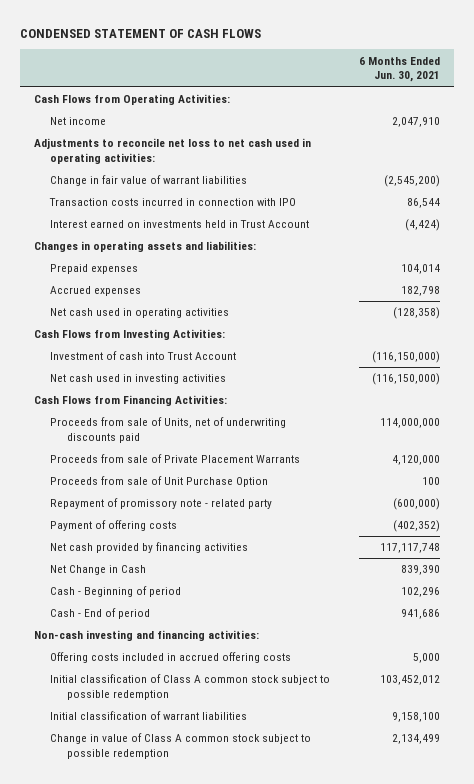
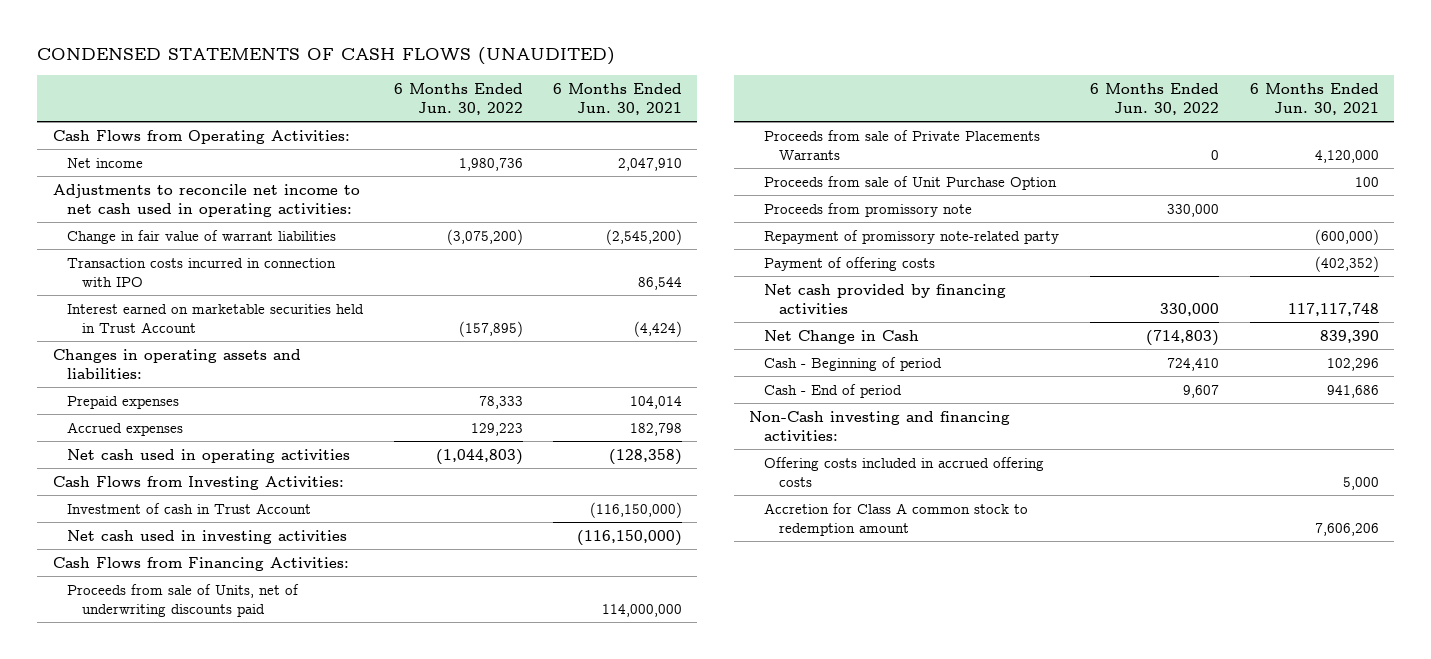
[19,28,261,38] CONDENSED STATEMENT OF CASH FLOWS -> [37,47,616,66] CONDENSED STATEMENTS OF CASH FLOWS (UNAUDITED)
none -> [393,82,523,115] 6 Months Ended Jun. 30, 2022
[34,138,312,165] Adjustments to reconcile net loss to net cash used in operating activities: -> [52,183,360,217] Adjustments to reconcile net income to net cash used in operating activities:
[50,220,310,229] Interest earned on investments held in Trust Account -> [67,303,365,333] Interest earned on marketable securities held in Trust Account
[50,351,237,361] Investment of cash into Trust Account -> [67,502,312,514] Investment of cash in Trust Account
[50,454,301,464] Proceeds from sale of Private Placement Warrants -> [764,129,1041,160] Proceeds from sale of Private Placements Warrants
none -> [764,202,973,217] Proceeds from promissory note
[50,498,273,510] Repayment of promissory note - related party -> [764,229,1060,244] Repayment of promissory note-related party
[34,630,260,642] Non-cash investing and financing activities: -> [749,410,1011,441] Non-Cash investing and financing activities:
[50,674,331,701] Initial classification of Class A common stock subject to possible redemption -> none
[50,711,248,721] Initial classification of warrant liabilities -> none
[50,733,312,760] Change in value of Class A common stock subject to possible redemption -> none
none -> [764,502,1029,536] Accretion for Class A common stock to redemption amount

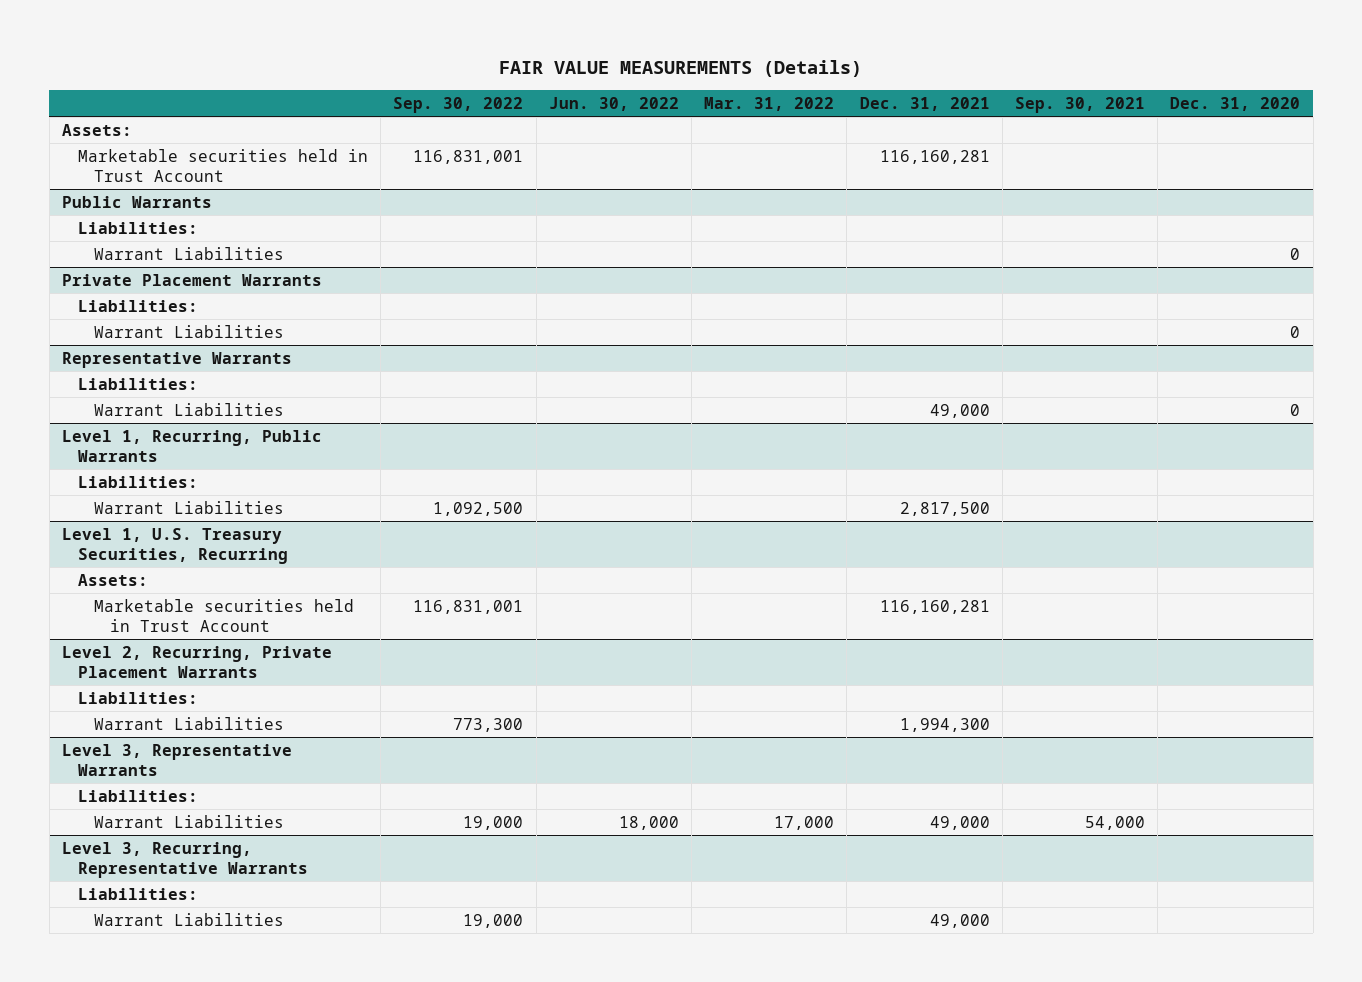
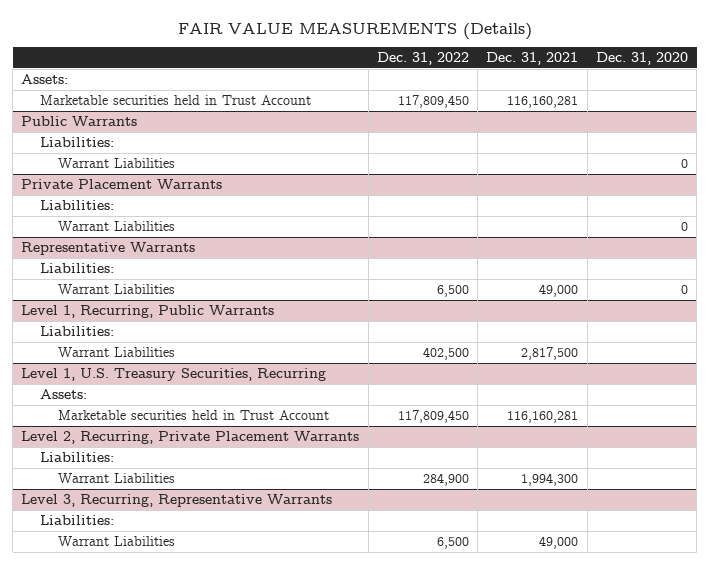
[393,96,524,113] Sep. 30, 2022 -> none
[548,96,679,111] Jun. 30, 2022 -> none
[704,96,835,111] Mar. 31, 2022 -> none
[1014,96,1145,113] Sep. 30, 2021 -> none
none -> [376,51,469,65] Dec. 31, 2022
[61,743,292,776] Level 3, Representative Warrants -> none
[77,789,198,802] Liabilities: -> none
[94,814,285,828] Warrant Liabilities -> none

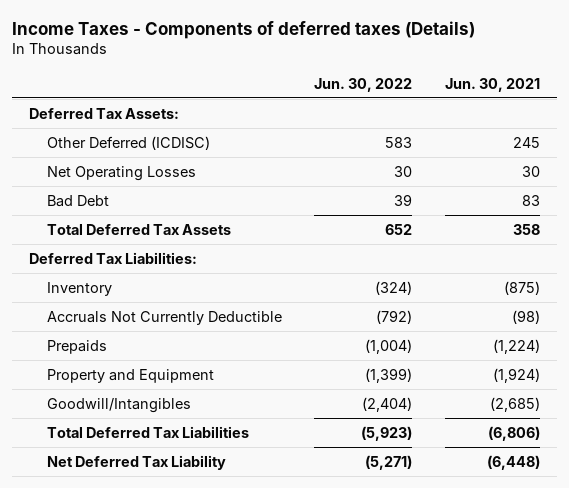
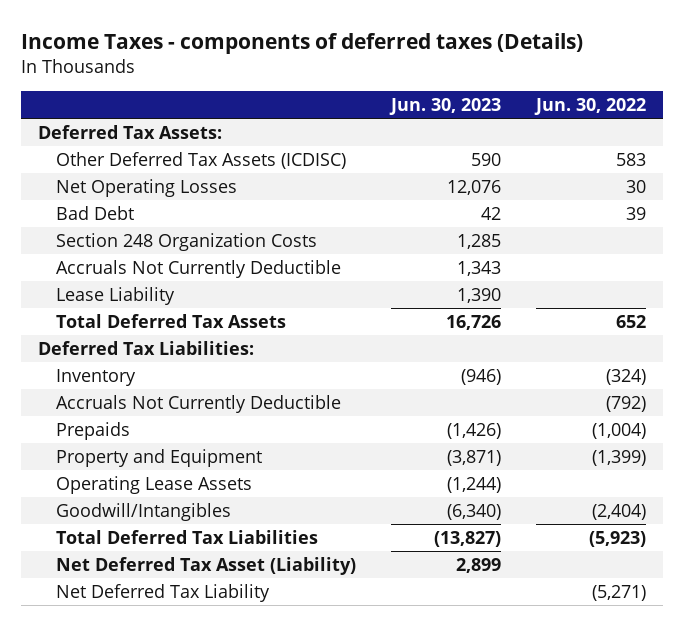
[12,20,476,39] Income Taxes - Components of deferred taxes (Details) -> [20,32,583,54] Income Taxes - components of deferred taxes (Details)
[445,77,541,92] Jun. 30, 2021 -> none
none -> [388,97,501,115] Jun. 30, 2023
[46,135,210,150] Other Deferred (ICDISC) -> [55,151,346,169] Other Deferred Tax Assets (ICDISC)
none -> [55,232,317,251] Section 248 Organization Costs
none -> [55,259,341,278] Accruals Not Currently Deductible
none -> [55,286,175,305] Lease Liability
none -> [55,475,252,494] Operating Lease Assets
none -> [55,556,356,575] Net Deferred Tax Asset (Liability)

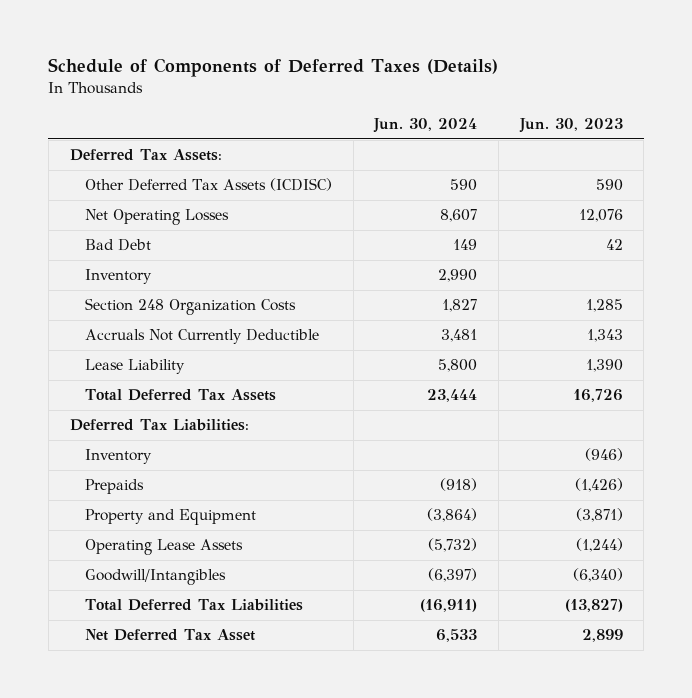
[20,32,583,54] Income Taxes - components of deferred taxes (Details) -> [48,58,499,78] Schedule of Components of Deferred Taxes (Details)
[533,97,646,115] Jun. 30, 2022 -> none
none -> [373,118,478,134] Jun. 30, 2024
none -> [85,269,153,285] Inventory
[55,394,341,413] Accruals Not Currently Deductible -> none
[55,583,270,602] Net Deferred Tax Liability -> none
[55,556,356,575] Net Deferred Tax Asset (Liability) -> [85,629,256,642] Net Deferred Tax Asset

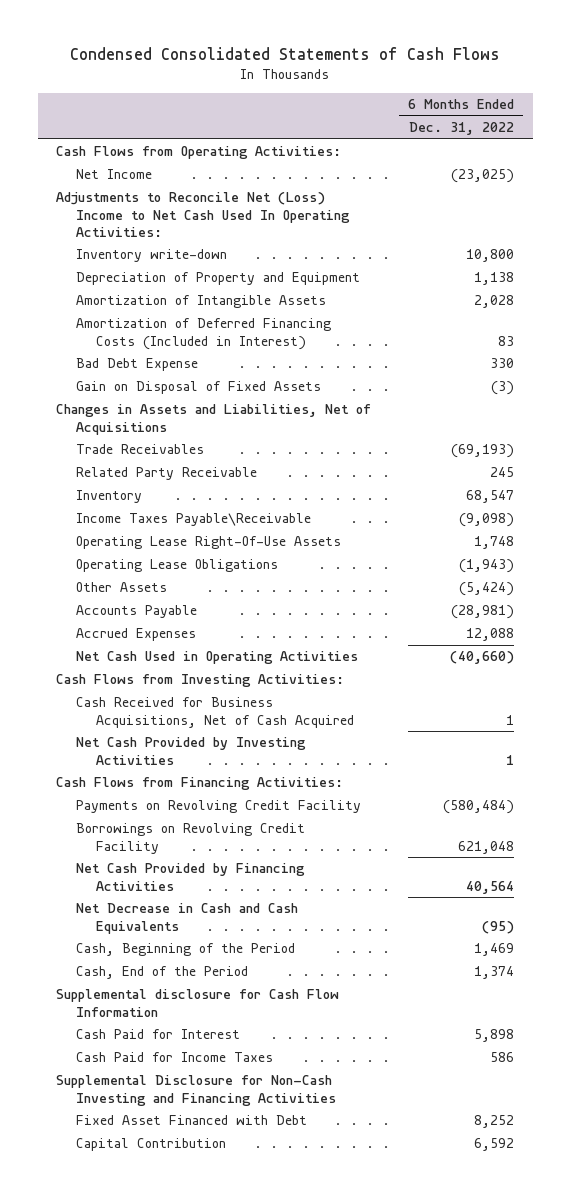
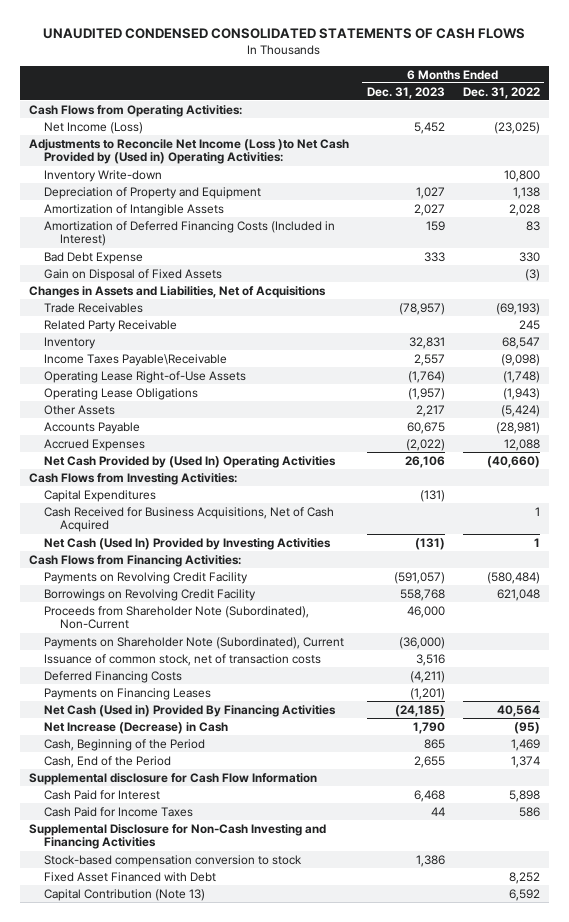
[70,46,501,60] Condensed Consolidated Statements of Cash Flows -> [43,28,526,40] UNAUDITED CONDENSED CONSOLIDATED STATEMENTS OF CASH FLOWS
none -> [366,86,445,99] Dec. 31, 2023
[76,169,153,180] Net Income -> [44,121,144,134] Net Income (Loss)
[56,192,351,237] Adjustments to Reconcile Net (Loss) Income to Net Cash Used In Operating Activities: -> [28,138,349,165] Adjustments to Reconcile Net Income (Loss )to Net Cash Provided by (Used in) Operating Activities:
[76,249,228,263] Inventory write-down -> [44,169,163,182] Inventory Write-down
[76,536,342,550] Operating Lease Right-Of-Use Assets -> [44,370,247,383] Operating Lease Right-of-Use Assets
[474,536,515,550] 1,748 -> [502,370,540,383] (1,748)
[76,651,359,665] Net Cash Used in Operating Activities -> [44,455,337,468] Net Cash Provided by (Used In) Operating Activities
none -> [44,489,157,502] Capital Expenditures
[76,737,307,765] Net Cash Provided by Investing Activities -> [44,537,332,550] Net Cash (Used In) Provided by Investing Activities
none -> [44,605,310,630] Proceeds from Shareholder Note (Subordinated), Non-Current
none -> [44,636,345,649] Payments on Shareholder Note (Subordinated), Current
none -> [44,653,322,666] Issuance of common stock, net of transaction costs
none -> [44,670,183,683] Deferred Financing Costs
none -> [44,687,212,700] Payments on Financing Leases
[76,863,306,891] Net Cash Provided by Financing Activities -> [44,704,337,717] Net Cash (Used in) Provided By Financing Activities
[76,903,299,934] Net Decrease in Cash and Cash Equivalents -> [44,721,229,734] Net Increase (Decrease) in Cash
none -> [44,854,303,867] Stock-based compensation conversion to stock
[76,1138,227,1152] Capital Contribution -> [44,888,206,901] Capital Contribution (Note 13)

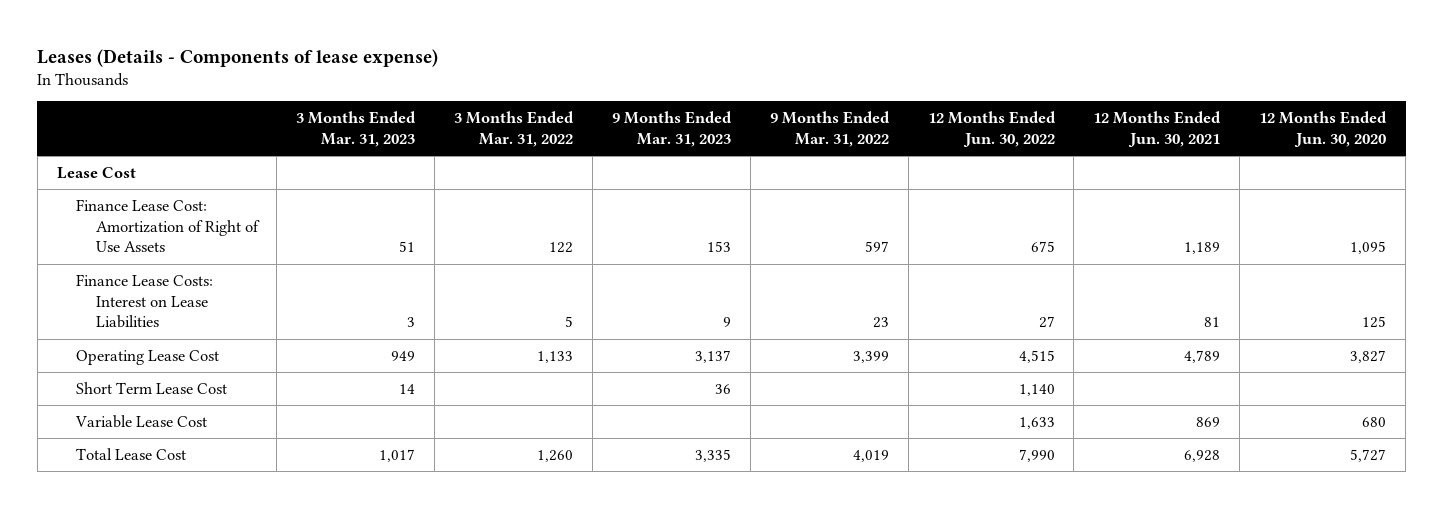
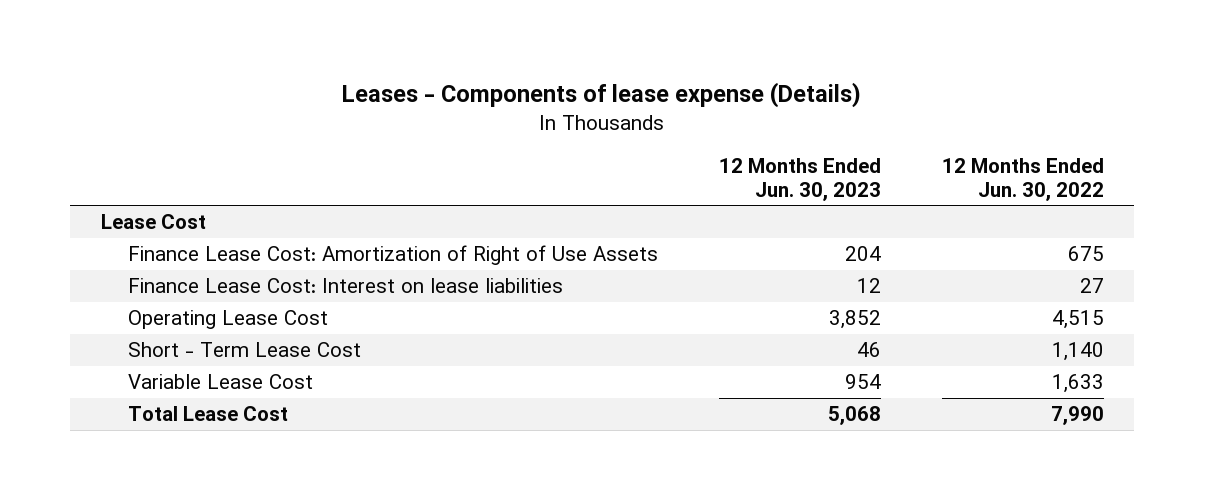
[37,48,439,67] Leases (Details - Components of lease expense) -> [342,82,862,109] Leases - Components of lease expense (Details)
[296,111,417,148] 3 Months Ended Mar. 31, 2023 -> none
[454,111,575,148] 3 Months Ended Mar. 31, 2022 -> none
[611,111,732,148] 9 Months Ended Mar. 31, 2023 -> none
[769,111,890,148] 9 Months Ended Mar. 31, 2022 -> none
[1093,111,1222,148] 12 Months Ended Jun. 30, 2021 -> none
[1259,111,1388,148] 12 Months Ended Jun. 30, 2020 -> none
none -> [718,158,881,201] 12 Months Ended Jun. 30, 2023
[76,273,214,329] Finance Lease Costs: Interest on Lease Liabilities -> [127,278,563,294] Finance Lease Cost: Interest on lease liabilities
[76,381,228,394] Short Term Lease Cost -> [127,342,361,358] Short - Term Lease Cost

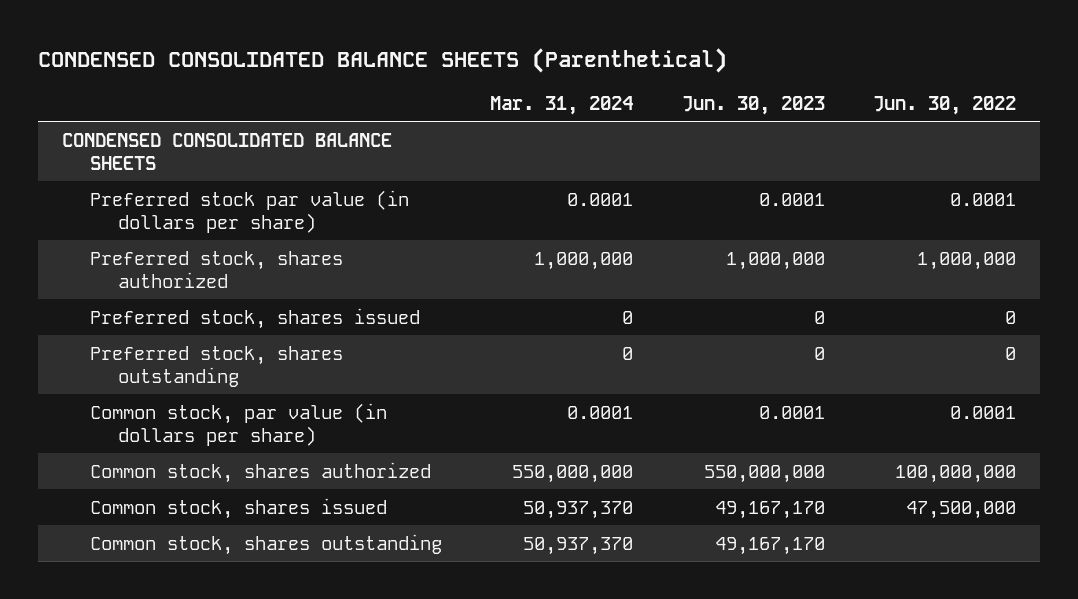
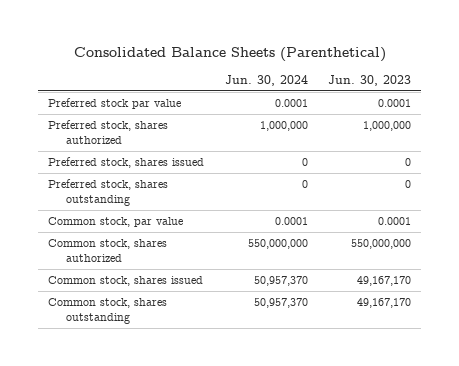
[37,47,727,73] CONDENSED CONSOLIDATED BALANCE SHEETS (Parenthetical) -> [73,46,386,62] Consolidated Balance Sheets (Parenthetical)
[490,95,634,115] Mar. 31, 2024 -> none
[872,95,1016,115] Jun. 30, 2022 -> none
none -> [224,74,308,86] Jun. 30, 2024
[62,132,393,170] CONDENSED CONSOLIDATED BALANCE SHEETS -> none
[89,189,409,233] Preferred stock par value (in dollars per share) -> [48,98,182,110] Preferred stock par value
[89,402,387,446] Common stock, par value (in dollars per share) -> [48,217,184,228] Common stock, par value

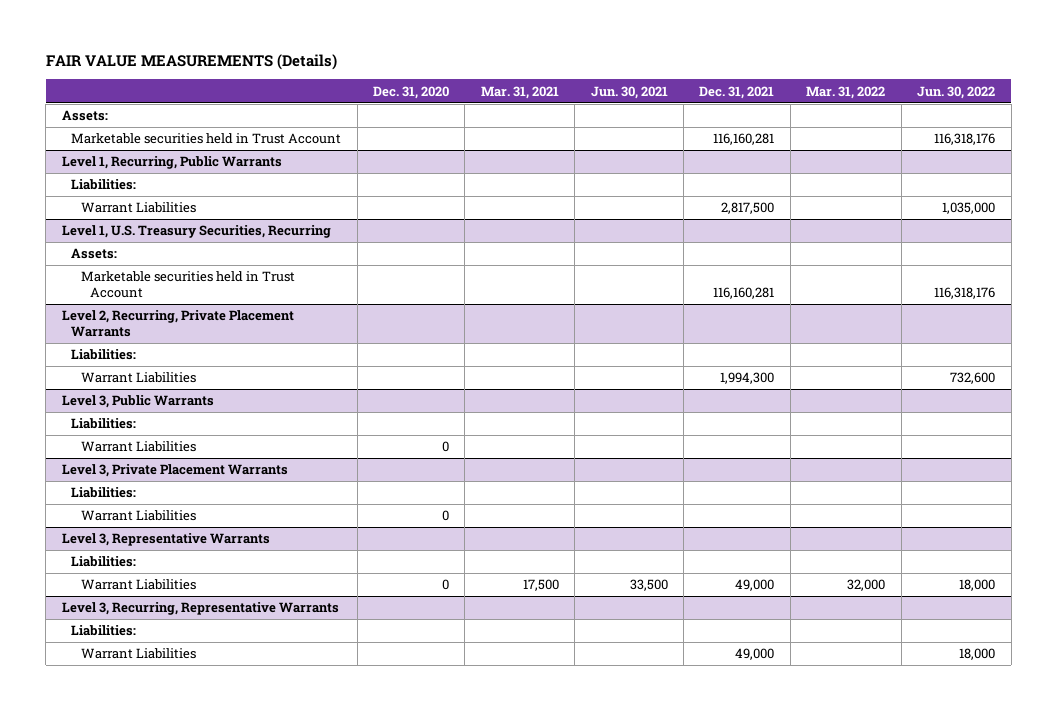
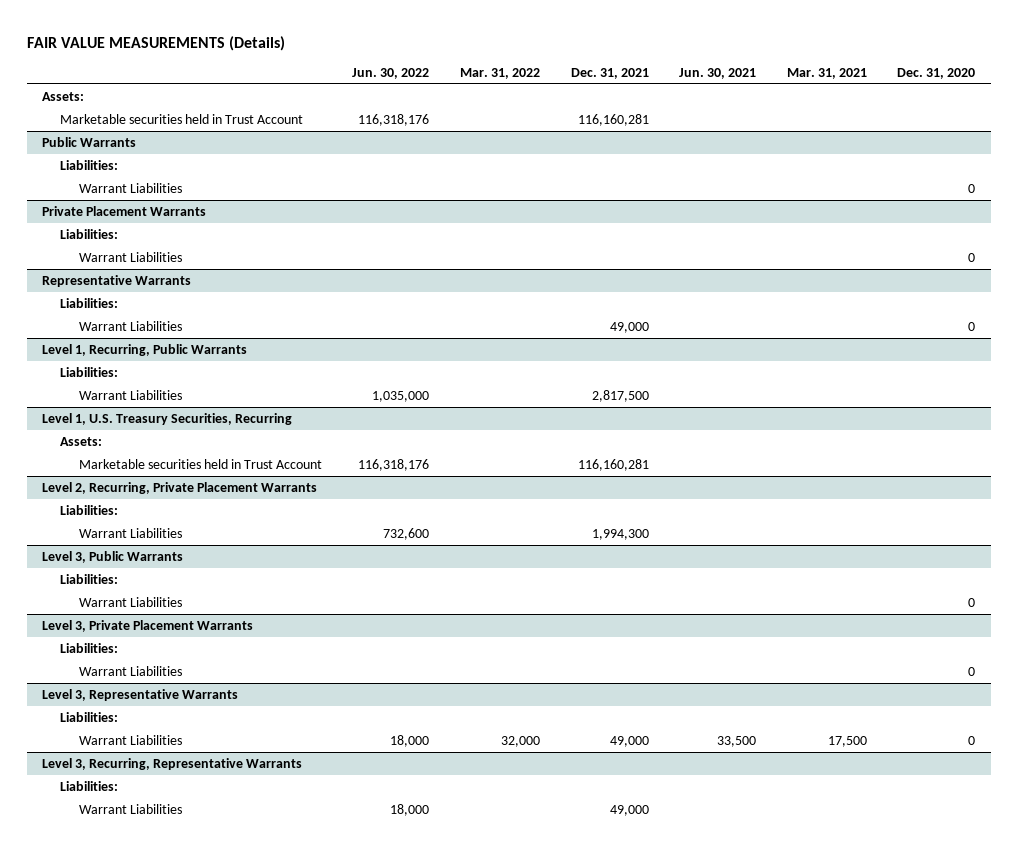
none -> [41,136,136,147] Public Warrants
none -> [60,159,119,170] Liabilities:
none -> [78,182,182,193] Warrant Liabilities
none -> [41,205,206,216] Private Placement Warrants
none -> [60,228,119,239] Liabilities:
none -> [78,251,182,262] Warrant Liabilities
none -> [41,274,191,287] Representative Warrants
none -> [60,297,119,308] Liabilities:
none -> [78,320,182,331] Warrant Liabilities

